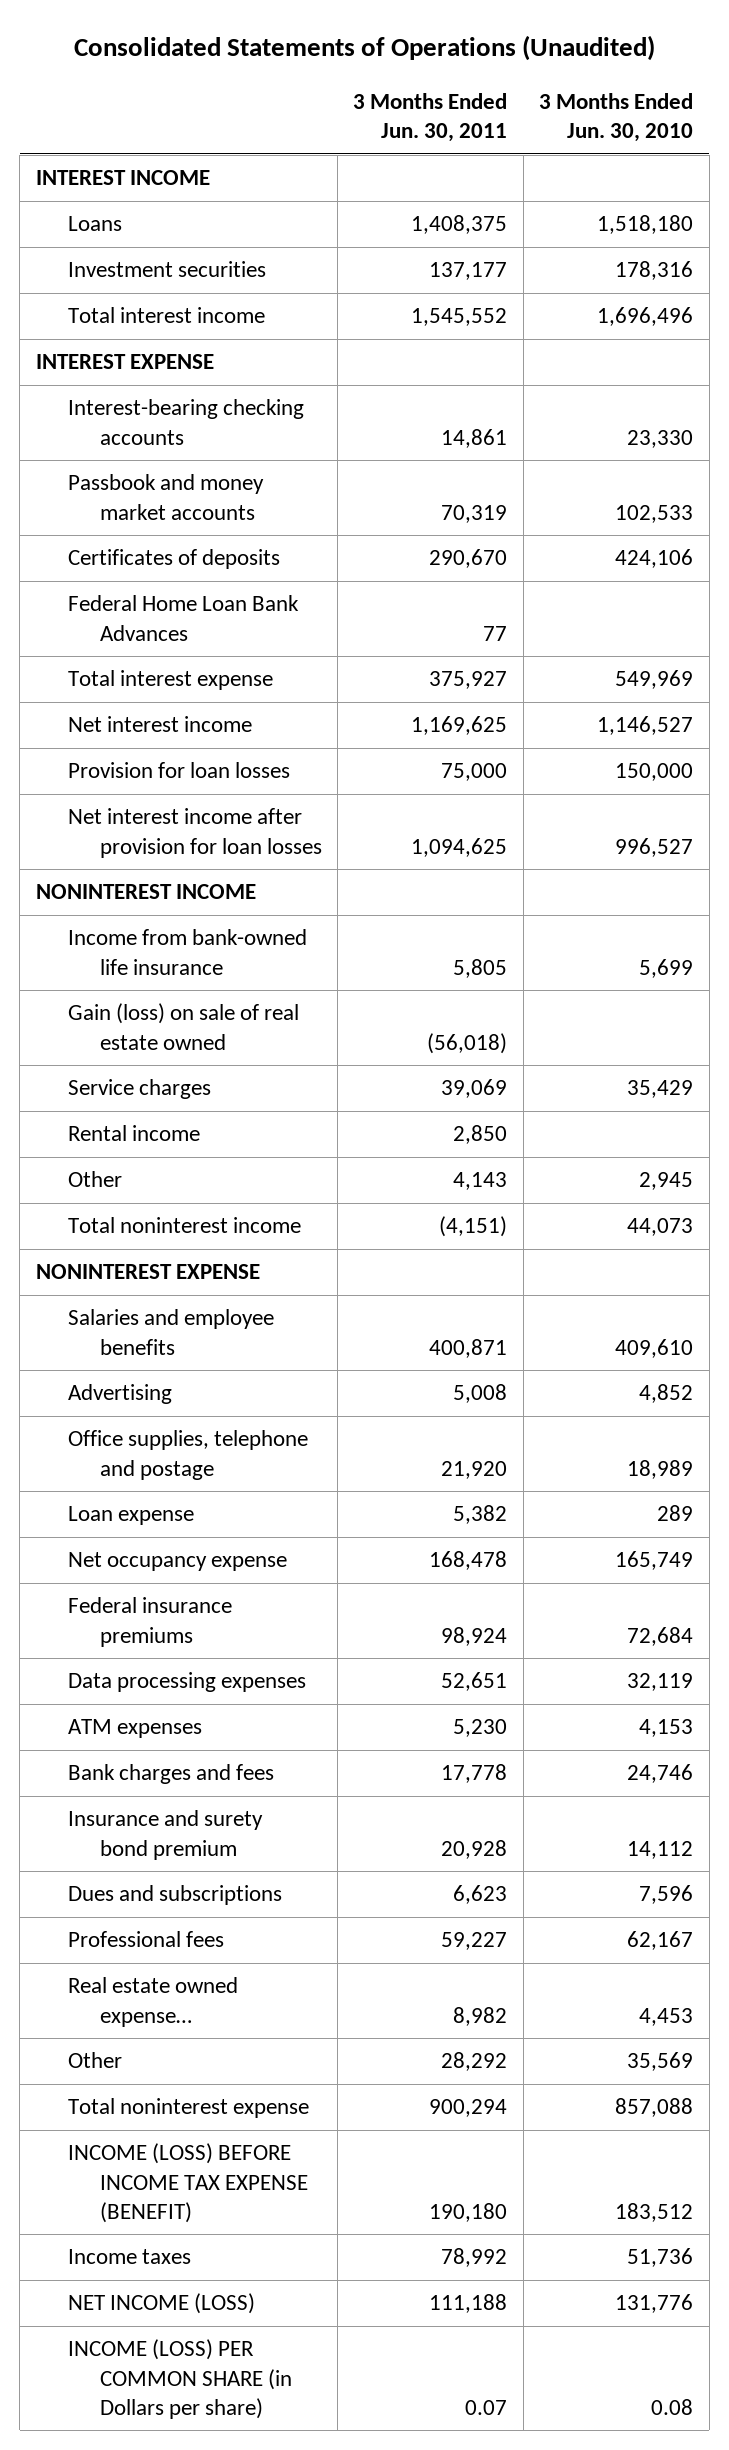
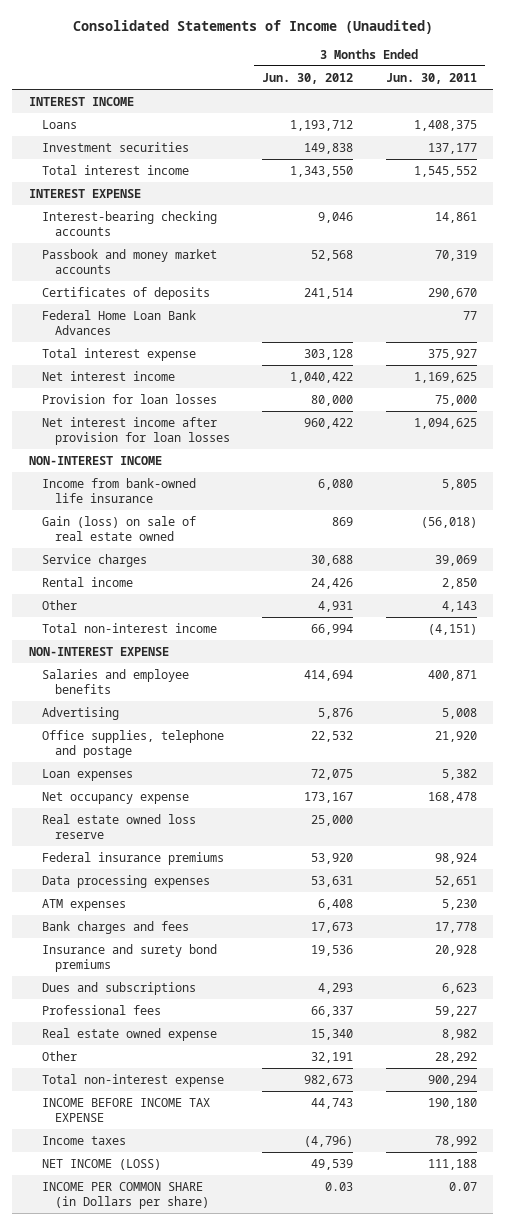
[73,34,655,61] Consolidated Statements of Operations (Unaudited) -> [72,19,433,34] Consolidated Statements of Income (Unaudited)
[539,93,694,143] 3 Months Ended Jun. 30, 2010 -> none
none -> [262,72,354,84] Jun. 30, 2012
[35,884,256,900] NONINTEREST INCOME -> none
none -> [28,455,162,465] NON-INTEREST INCOME
[35,1264,260,1280] NONINTEREST EXPENSE -> none
[67,1217,301,1234] Total noninterest income -> [41,622,217,633] Total non-interest income
none -> [28,646,169,656] NON-INTEREST EXPENSE
[67,1506,194,1526] Loan expense -> [41,768,133,781] Loan expenses
none -> [41,813,196,839] Real estate owned loss reserve
[67,1810,263,1860] Insurance and surety bond premium -> [41,943,217,972] Insurance and surety bond premiums
[67,1977,238,2027] Real estate owned expense… -> [41,1027,217,1041] Real estate owned expense
[67,2098,309,2119] Total noninterest expense -> [41,1073,224,1087] Total non-interest expense
[67,2143,308,2224] INCOME (LOSS) BEFORE INCOME TAX EXPENSE (BENEFIT) -> [41,1097,210,1122] INCOME BEFORE INCOME TAX EXPENSE
[67,2339,292,2420] INCOME (LOSS) PER COMMON SHARE (in Dollars per share) -> [41,1181,209,1209] INCOME PER COMMON SHARE (in Dollars per share)

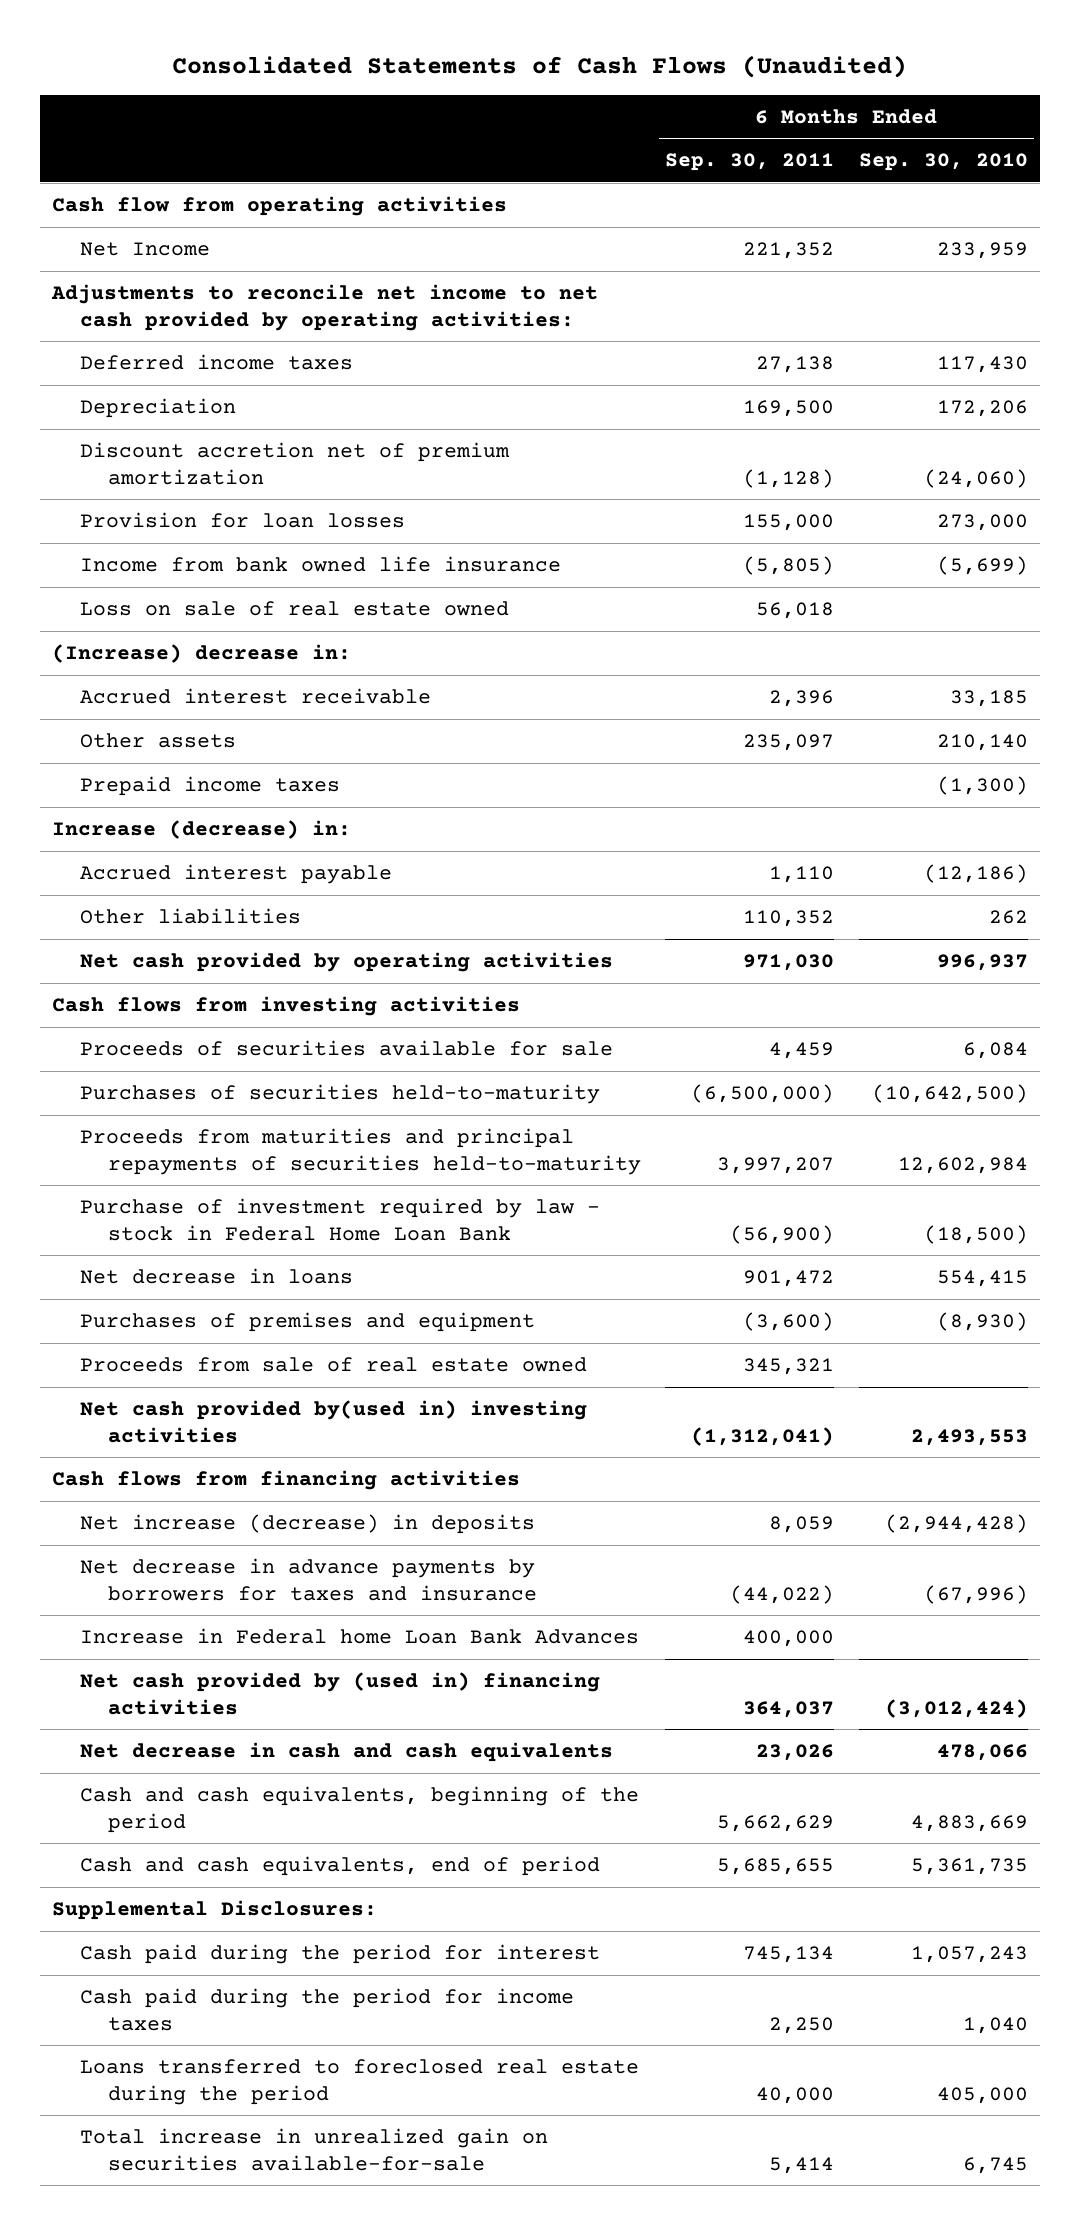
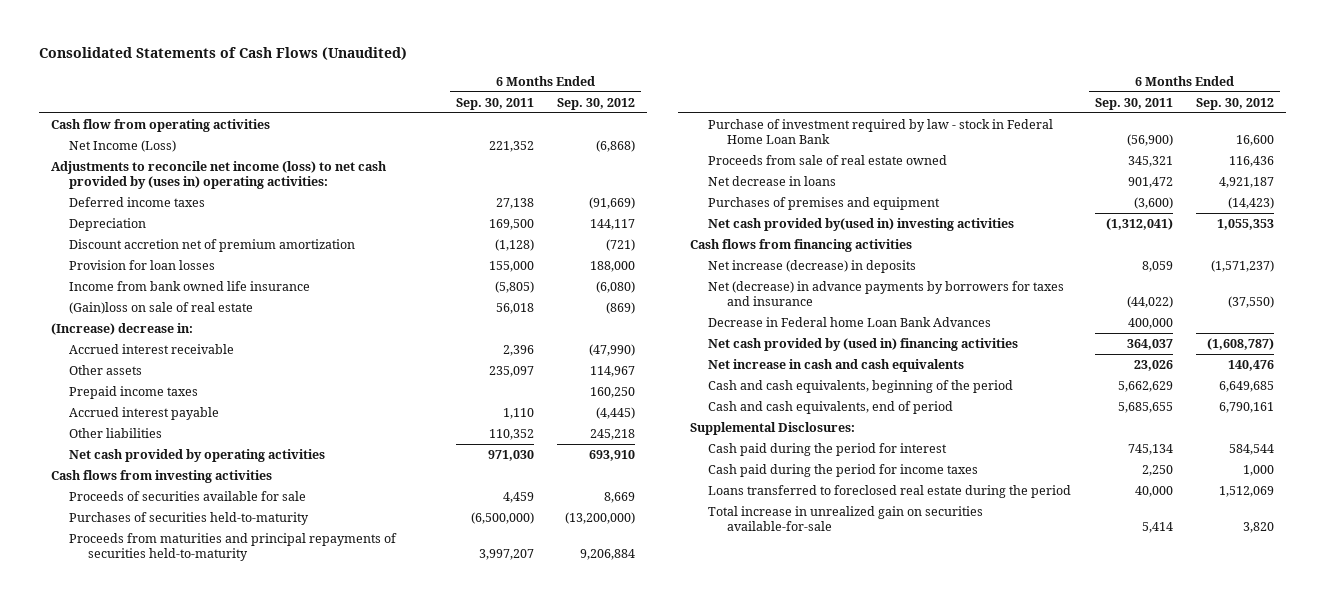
[858,153,1028,172] Sep. 30, 2010 -> none
none -> [557,97,636,110] Sep. 30, 2012
[79,242,210,257] Net Income -> [69,139,177,152] Net Income (Loss)
[50,284,598,331] Adjustments to reconcile net income to net cash provided by operating activities: -> [50,160,387,189] Adjustments to reconcile net income (loss) to net cash provided by (uses in) operating activities:
[79,601,509,617] Loss on sale of real estate owned -> [69,301,254,314] (Gain)loss on sale of real estate
[51,820,351,840] Increase (decrease) in: -> none
[79,1357,587,1373] Proceeds from sale of real estate owned -> [708,154,948,165] Proceeds from sale of real estate owned
[79,1558,537,1601] Net decrease in advance payments by borrowers for taxes and insurance -> [708,280,1065,306] Net (decrease) in advance payments by borrowers for taxes and insurance
[79,1628,639,1645] Increase in Federal home Loan Bank Advances -> [708,316,992,327] Decrease in Federal home Loan Bank Advances
[79,1742,613,1763] Net decrease in cash and cash equivalents -> [708,358,965,372] Net increase in cash and cash equivalents

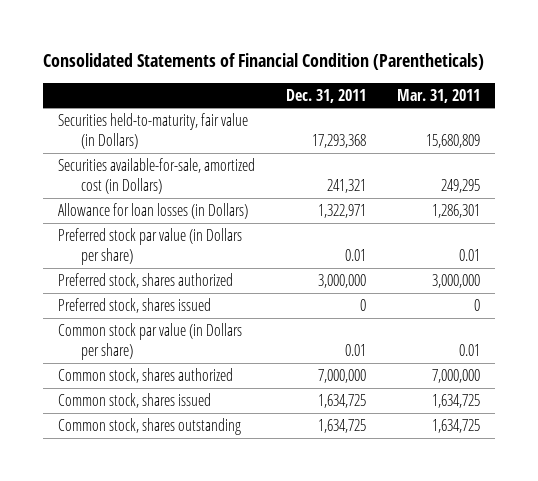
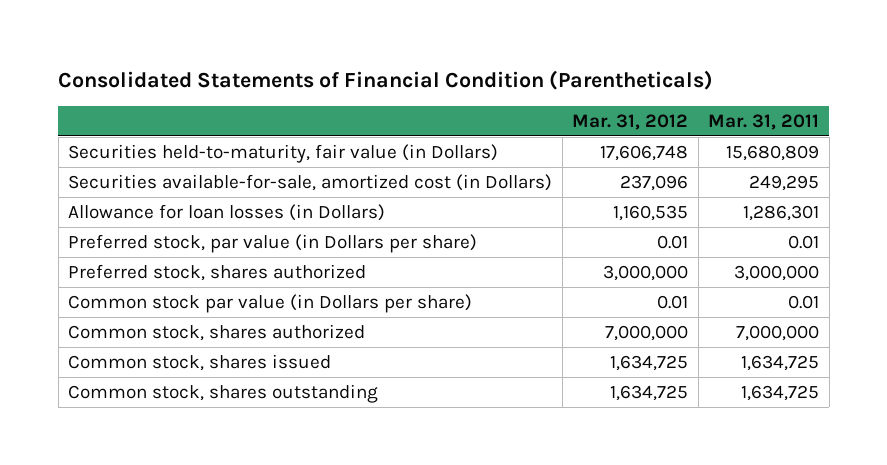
[286,88,367,103] Dec. 31, 2011 -> none
none -> [572,113,689,130] Mar. 31, 2012
[58,227,243,266] Preferred stock par value (in Dollars per share) -> [68,233,478,253] Preferred stock, par value (in Dollars per share)
[58,297,212,313] Preferred stock, shares issued -> none

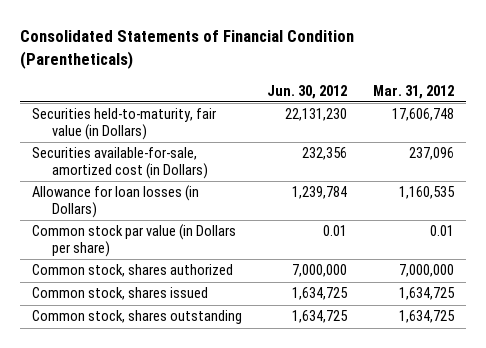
[708,113,820,130] Mar. 31, 2011 -> none
none -> [267,84,348,99] Jun. 30, 2012
[68,233,478,253] Preferred stock, par value (in Dollars per share) -> none
[68,263,367,281] Preferred stock, shares authorized -> none

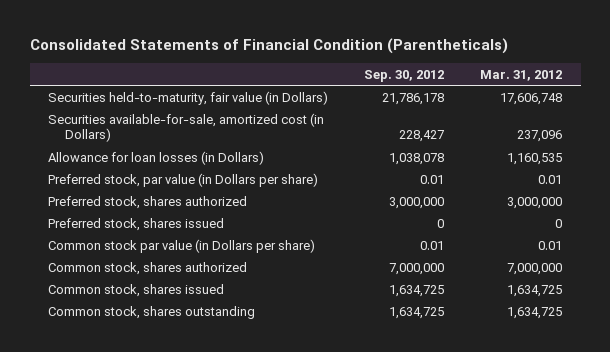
[267,84,348,99] Jun. 30, 2012 -> none
none -> [364,70,445,83] Sep. 30, 2012
none -> [47,172,318,187] Preferred stock, par value (in Dollars per share)
none -> [47,195,247,209] Preferred stock, shares authorized
none -> [47,217,224,231] Preferred stock, shares issued

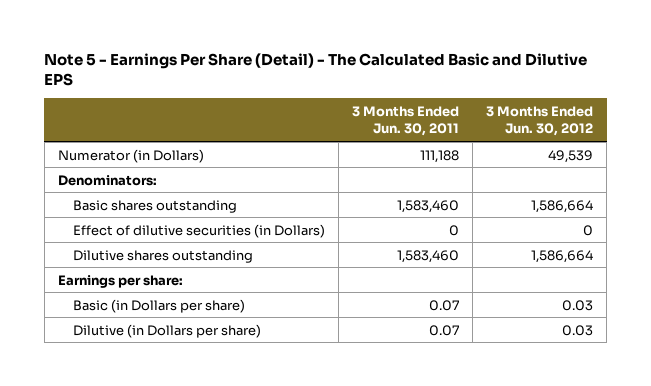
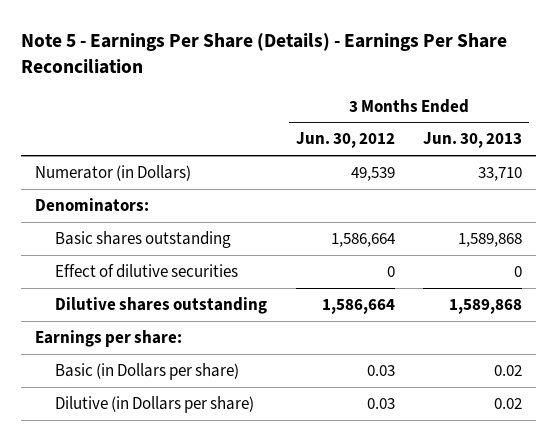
[44,52,588,87] Note 5 - Earnings Per Share (Detail) - The Calculated Basic and Dilutive EPS -> [20,32,507,74] Note 5 - Earnings Per Share (Details) - Earnings Per Share Reconciliation
[352,105,460,137] 3 Months Ended Jun. 30, 2011 -> none
none -> [422,132,522,149] Jun. 30, 2013
[73,223,326,238] Effect of dilutive securities (in Dollars) -> [55,263,239,278] Effect of dilutive securities

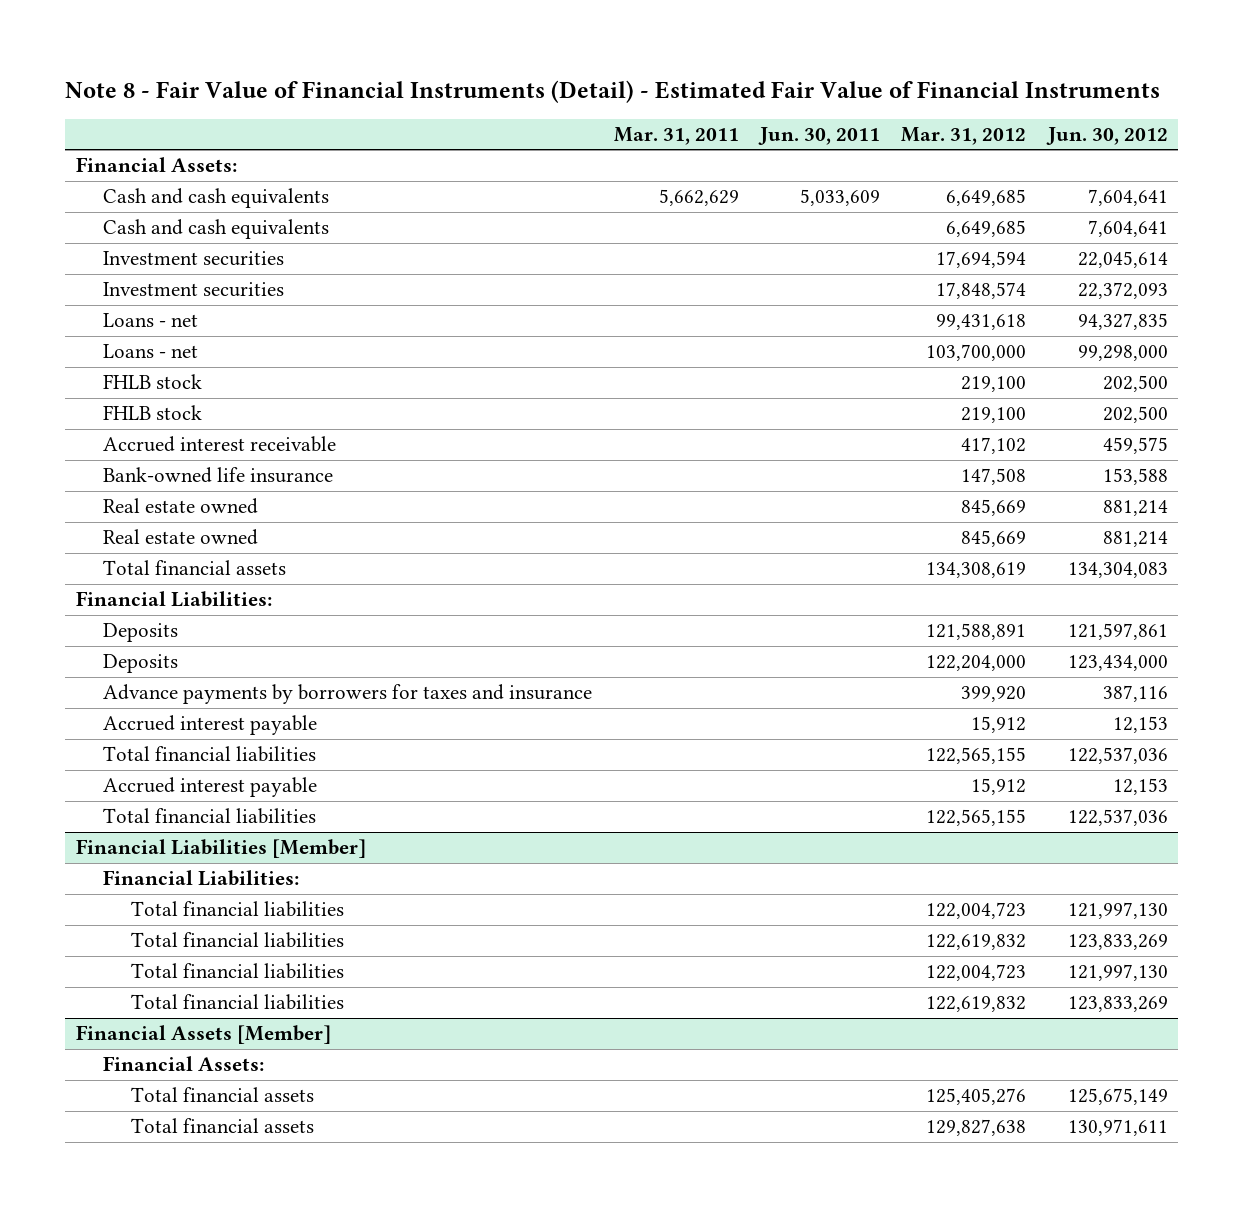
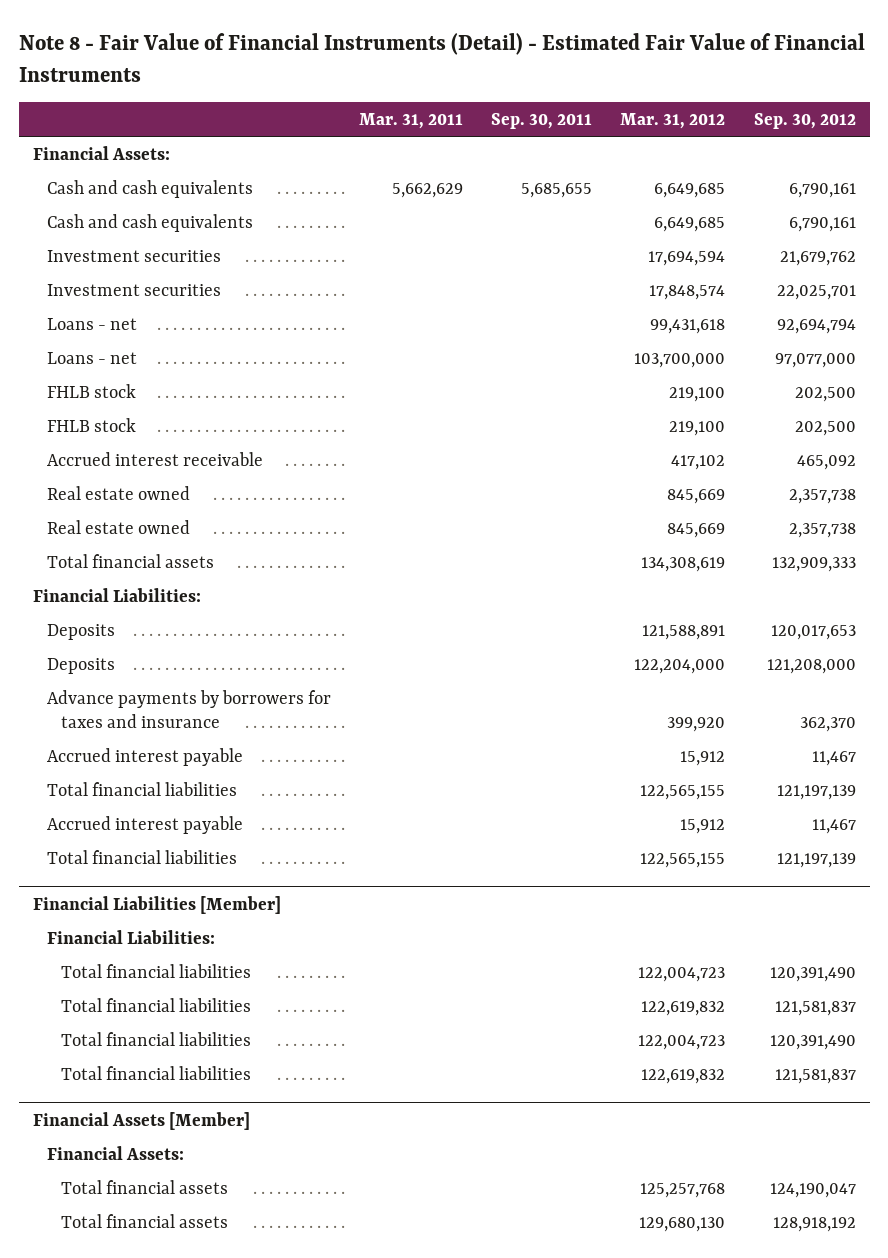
[758,126,881,145] Jun. 30, 2011 -> none
[1045,126,1168,145] Jun. 30, 2012 -> none
none -> [491,112,593,129] Sep. 30, 2011
none -> [753,112,856,129] Sep. 30, 2012
[103,467,334,484] Bank-owned life insurance -> none
[926,1088,1027,1106] 125,405,276 -> [640,1183,726,1199] 125,257,768
[926,1119,1027,1137] 129,827,638 -> [639,1217,726,1233] 129,680,130

